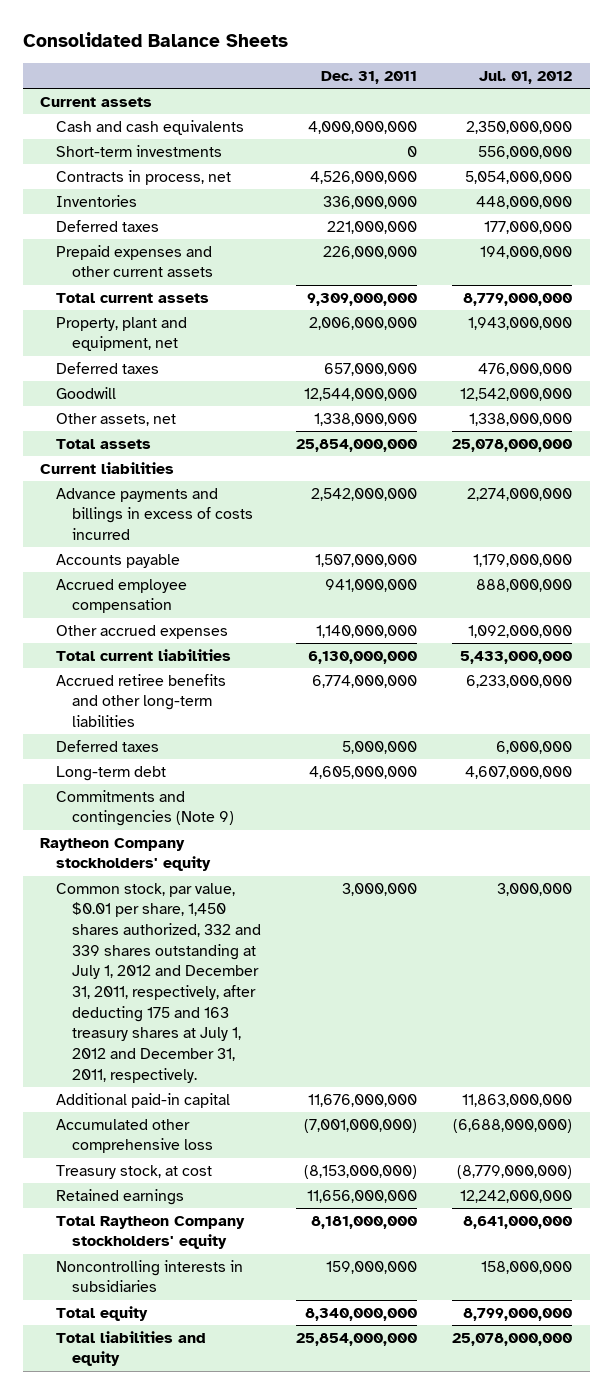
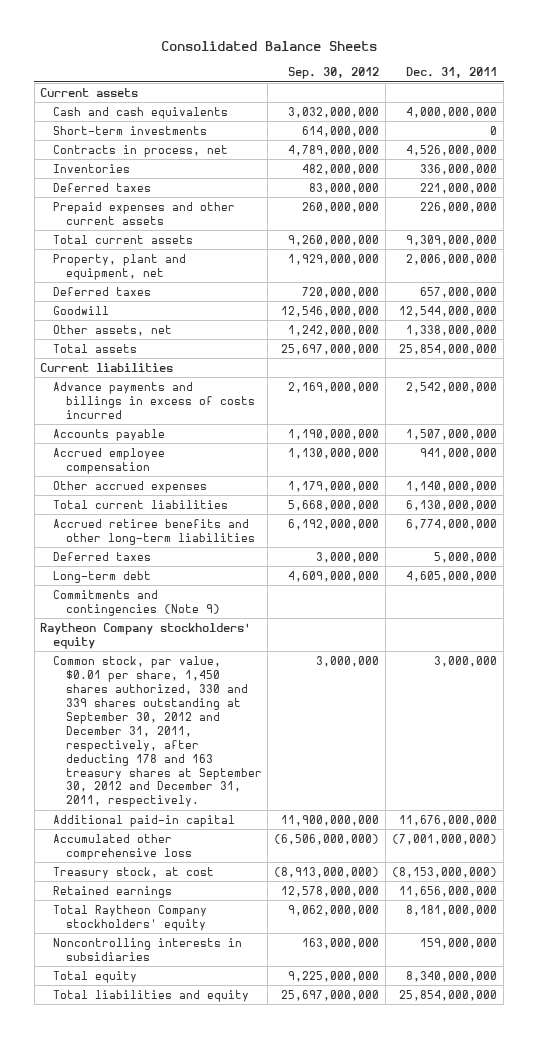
[478,71,572,85] Jul. 01, 2012 -> none
none -> [288,67,380,80] Sep. 30, 2012
[55,882,261,1083] Common stock, par value, $0.01 per share, 1,450 shares authorized, 332 and 339 shares outstanding at July 1, 2012 and December 31, 2011, respectively, after deducting 175 and 163 treasury shares at July 1, 2012 and December 31, 2011, respectively. -> [52,655,262,808] Common stock, par value, $0.01 per share, 1,450 shares authorized, 330 and 339 shares outstanding at September 30, 2012 and December 31, 2011, respectively, after deducting 178 and 163 treasury shares at September 30, 2012 and December 31, 2011, respectively.

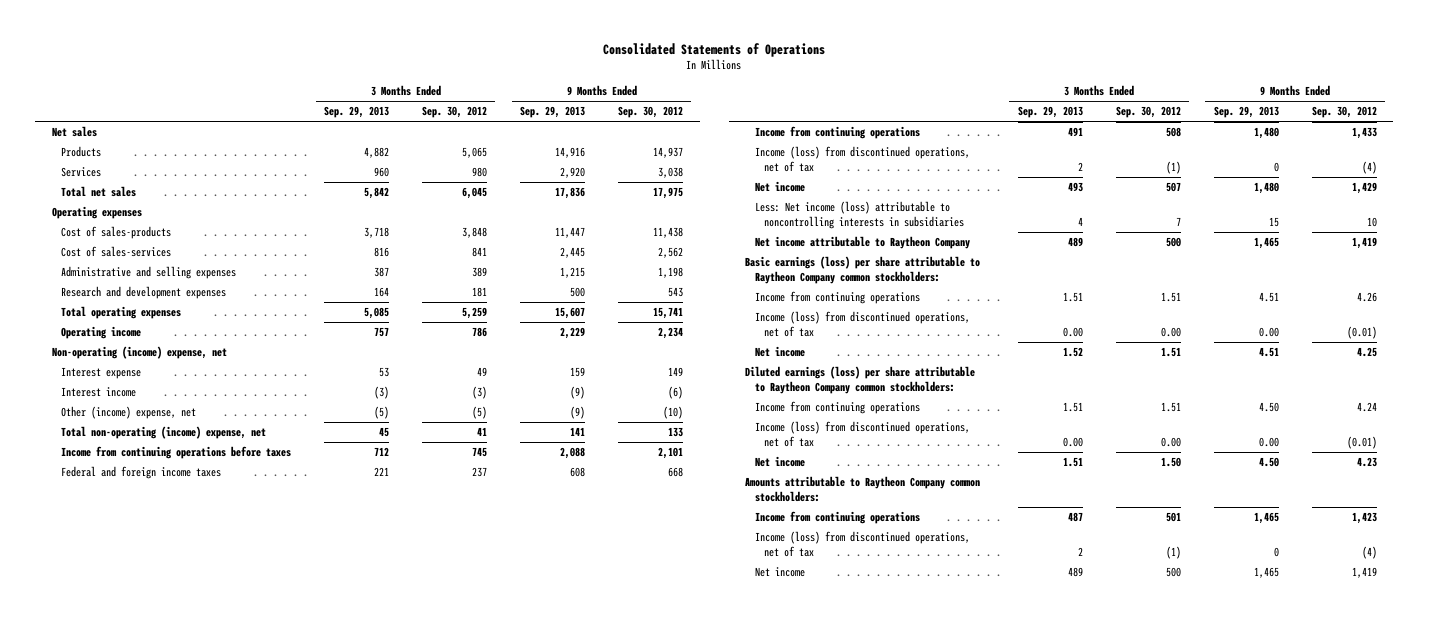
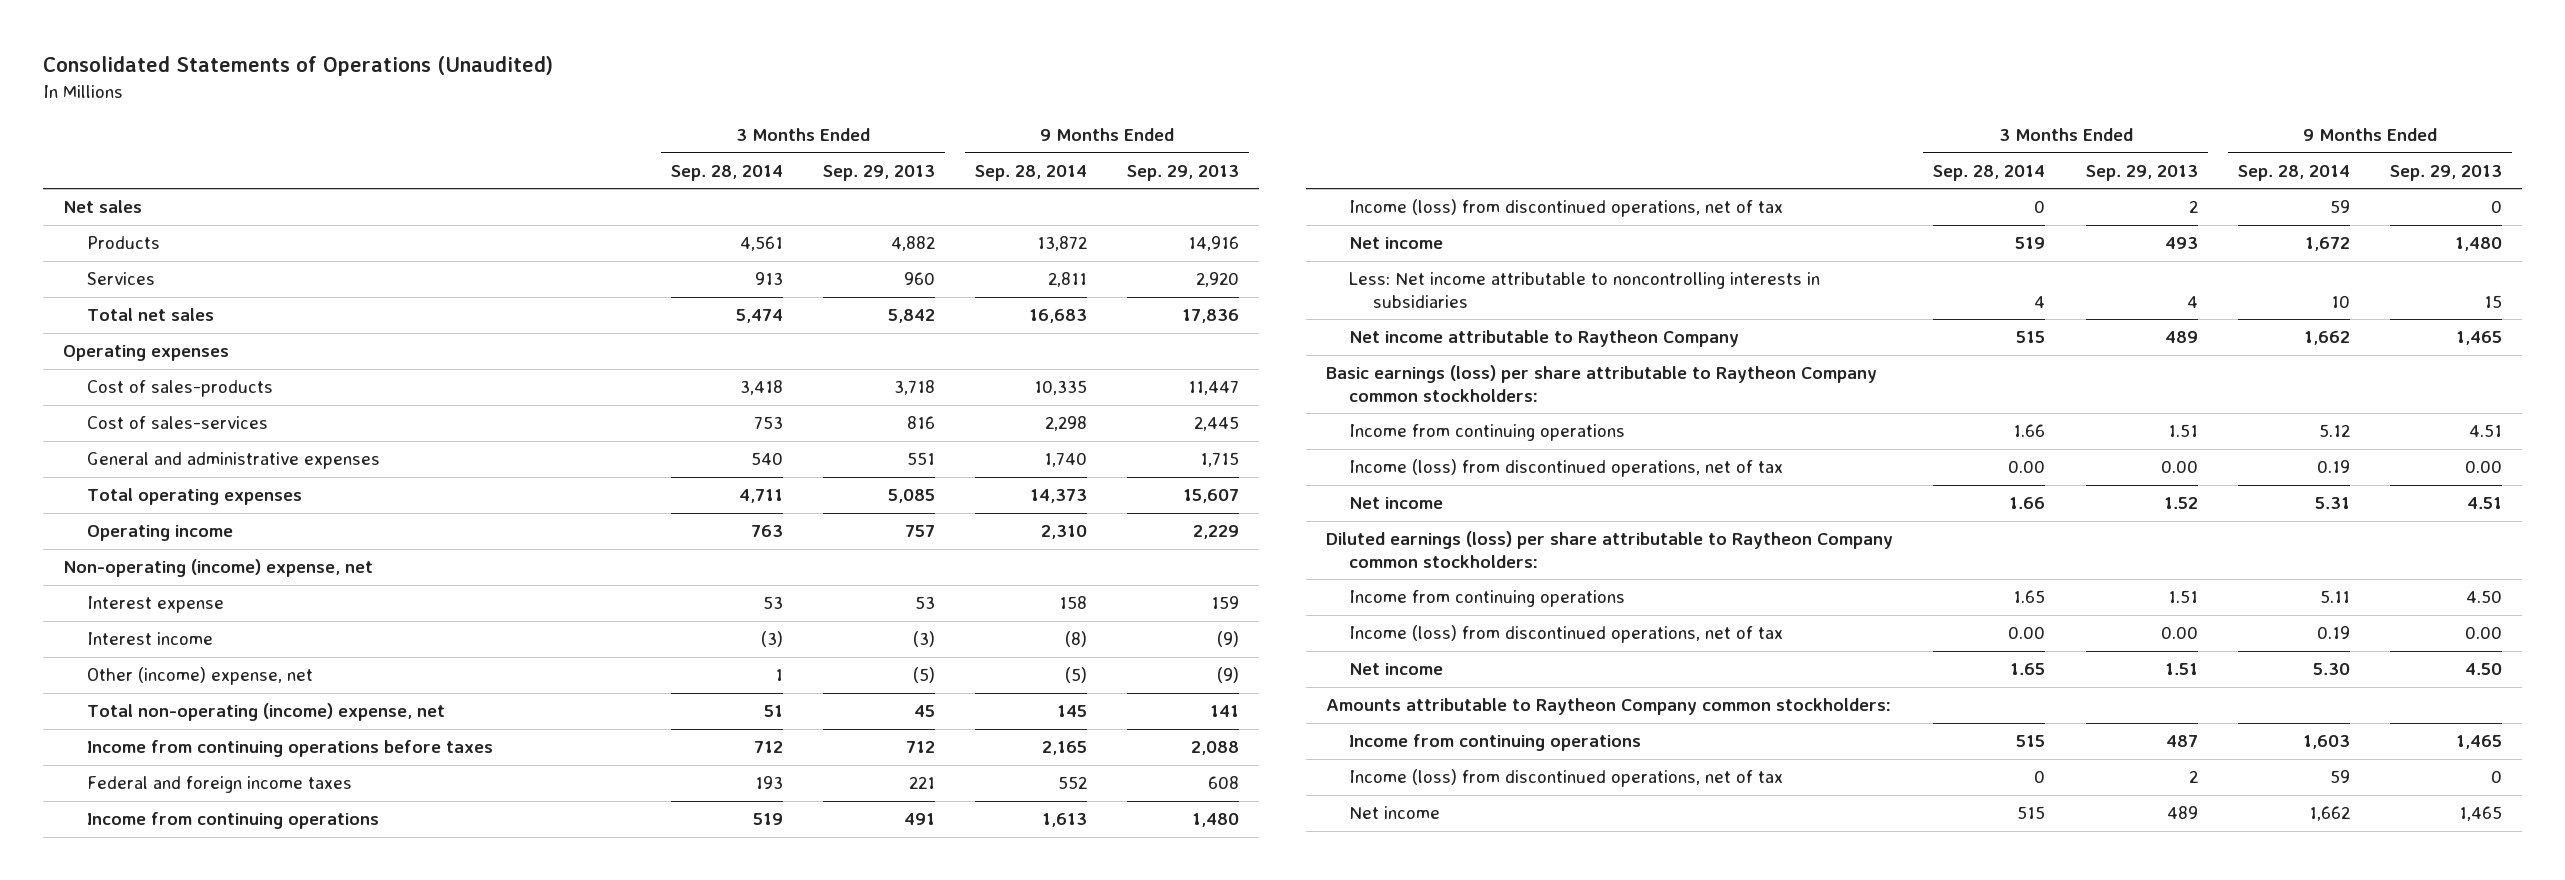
[603,42,826,57] Consolidated Statements of Operations -> [43,56,554,77] Consolidated Statements of Operations (Unaudited)
[422,106,488,119] Sep. 30, 2012 -> none
[618,106,684,119] Sep. 30, 2012 -> none
none -> [670,164,783,181] Sep. 28, 2014
none -> [974,164,1087,181] Sep. 28, 2014
[61,286,227,300] Research and development expenses -> none
[61,266,237,280] Administrative and selling expenses -> [86,452,380,470] General and administrative expenses
[374,267,390,278] 387 -> [906,452,935,466] 551
[560,267,586,279] 1,215 -> [1200,452,1240,468] 1,715
[754,201,964,229] Less: Net income (loss) attributable to noncontrolling interests in subsidiaries -> [1349,272,1821,308] Less: Net income attributable to noncontrolling interests in subsidiaries

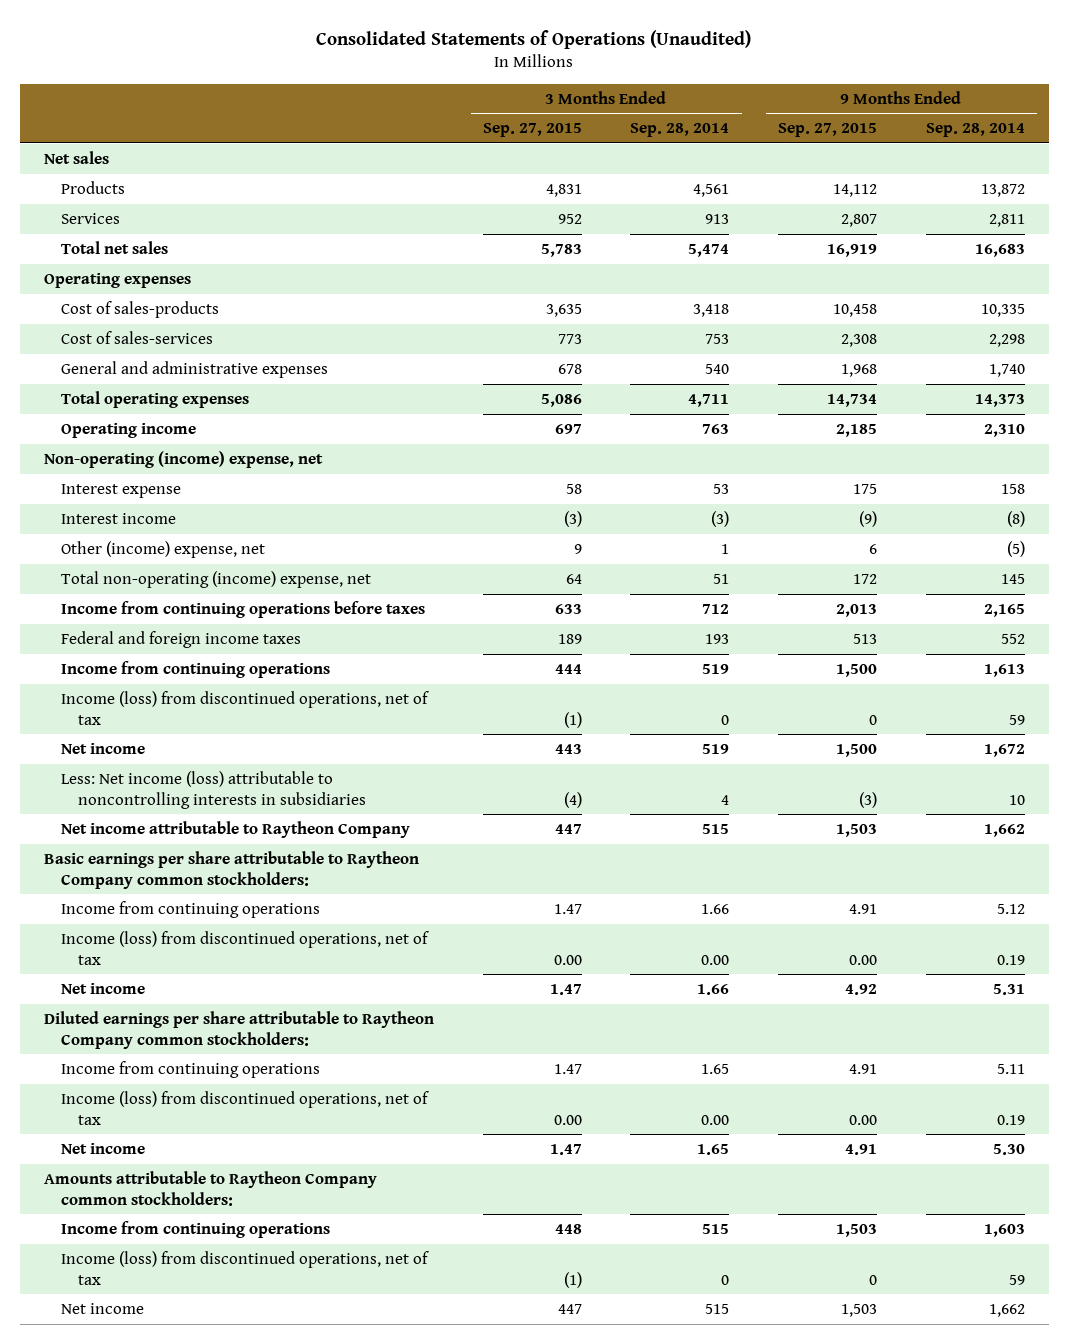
[822,164,935,181] Sep. 29, 2013 -> none
[1127,164,1240,181] Sep. 29, 2013 -> none
none -> [482,123,582,138] Sep. 27, 2015
none -> [778,123,878,138] Sep. 27, 2015
[1349,272,1821,308] Less: Net income attributable to noncontrolling interests in subsidiaries -> [61,770,367,809] Less: Net income (loss) attributable to noncontrolling interests in subsidiaries
[1326,365,1878,402] Basic earnings (loss) per share attributable to Raytheon Company common stockholders: -> [43,850,419,889] Basic earnings per share attributable to Raytheon Company common stockholders:
[1326,531,1894,568] Diluted earnings (loss) per share attributable to Raytheon Company common stockholders: -> [43,1010,434,1049] Diluted earnings per share attributable to Raytheon Company common stockholders:

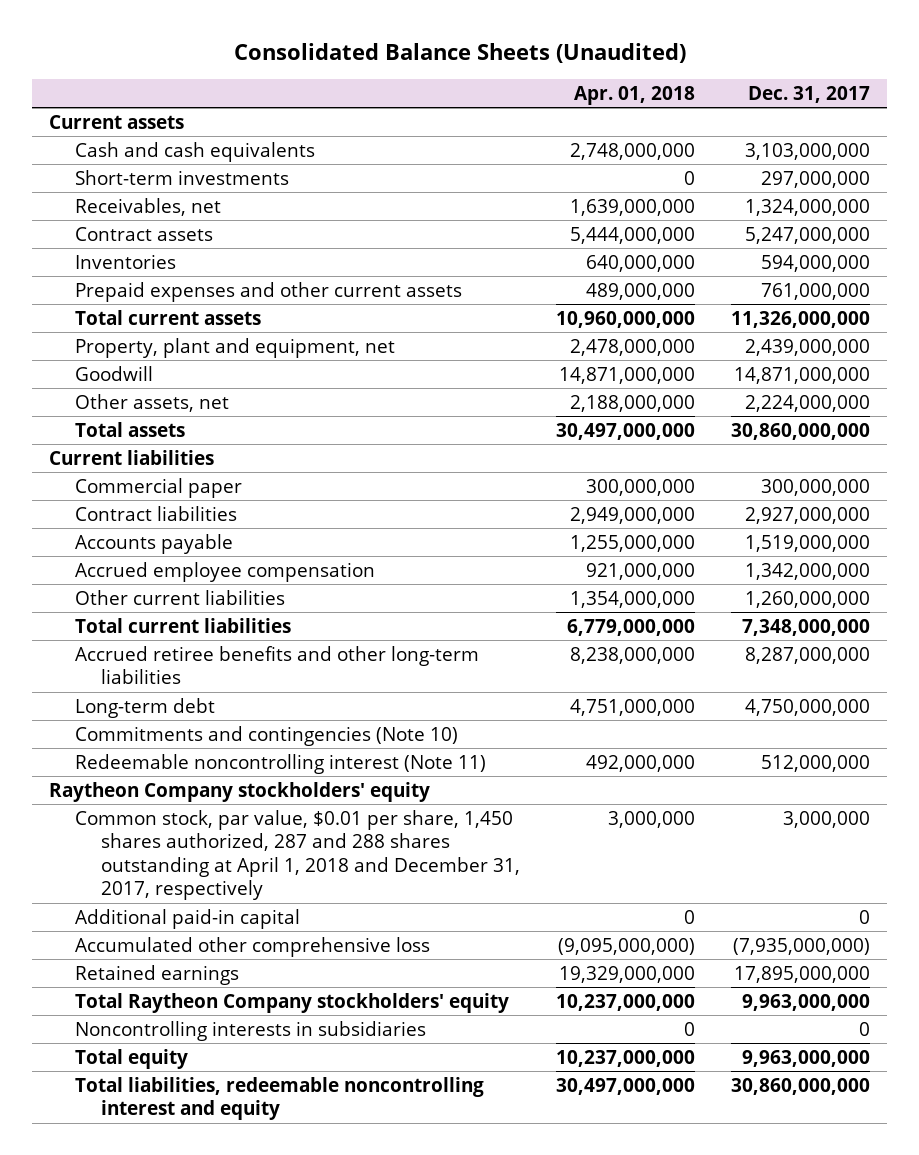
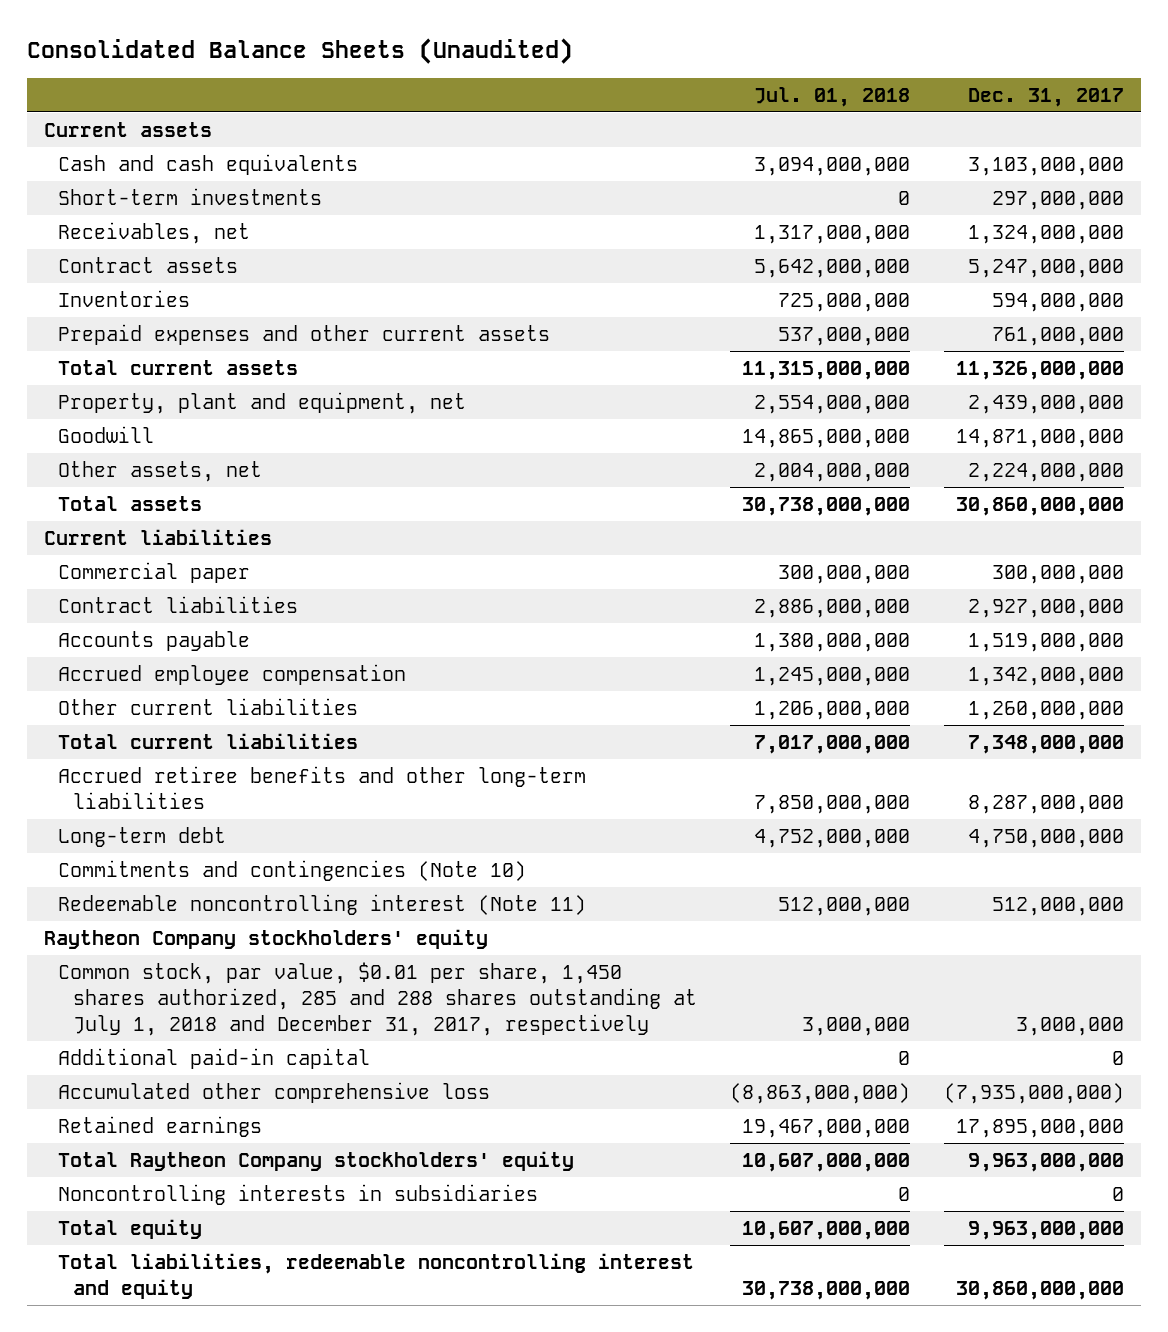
[573,85,695,105] Apr. 01, 2018 -> none
none -> [754,87,911,108] Jul. 01, 2018
[75,809,520,901] Common stock, par value, $0.01 per share, 1,450 shares authorized, 287 and 288 shares outstanding at April 1, 2018 and December 31, 2017, respectively -> [58,961,697,1036] Common stock, par value, $0.01 per share, 1,450 shares authorized, 285 and 288 shares outstanding at July 1, 2018 and December 31, 2017, respectively

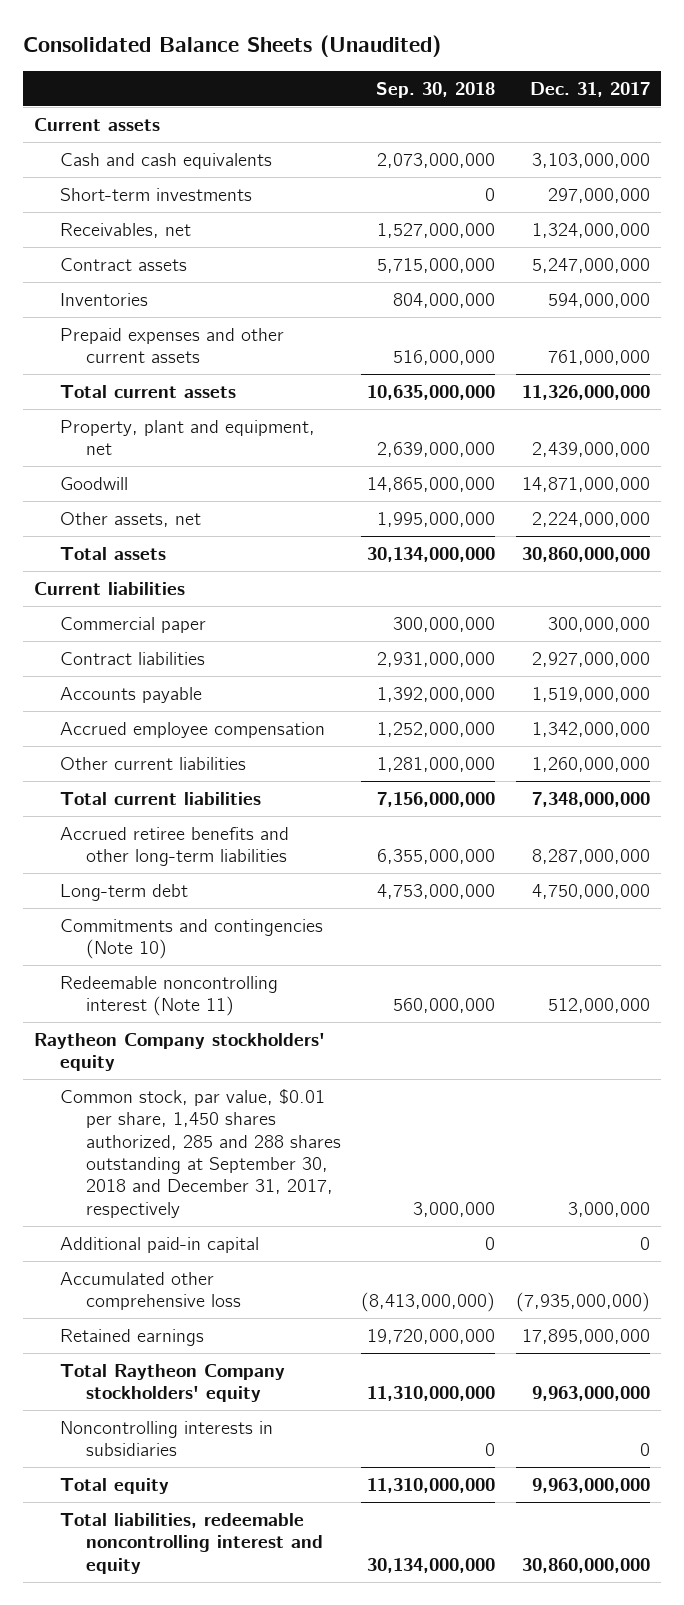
[754,87,911,108] Jul. 01, 2018 -> none
none -> [376,81,496,98] Sep. 30, 2018
[58,961,697,1036] Common stock, par value, $0.01 per share, 1,450 shares authorized, 285 and 288 shares outstanding at July 1, 2018 and December 31, 2017, respectively -> [59,1088,341,1218] Common stock, par value, $0.01 per share, 1,450 shares authorized, 285 and 288 shares outstanding at September 30, 2018 and December 31, 2017, respectively

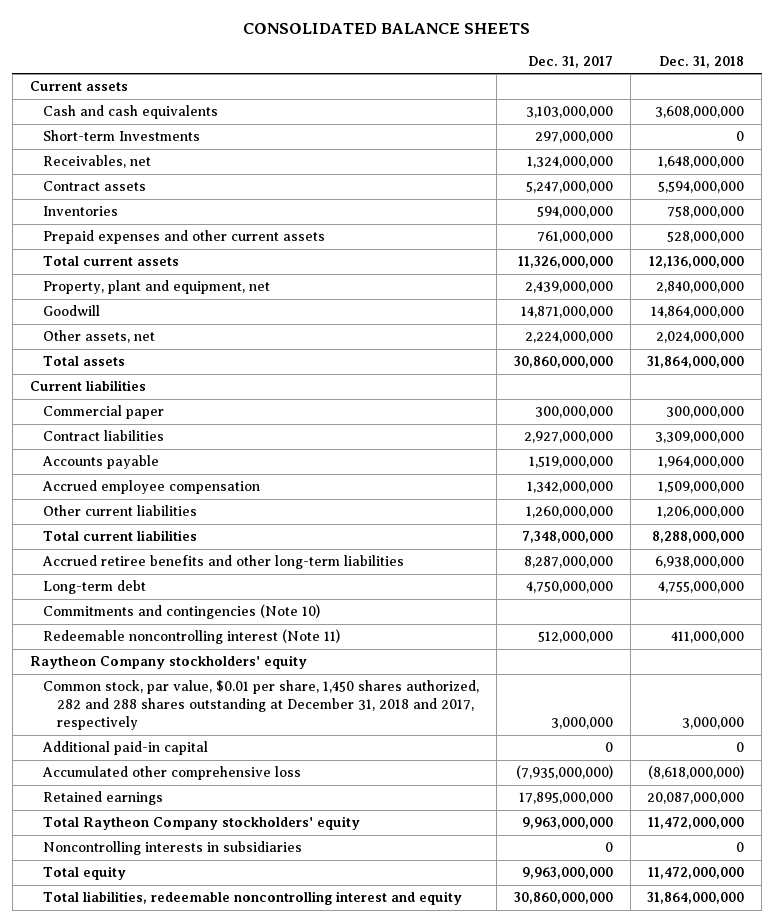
[23,35,442,58] Consolidated Balance Sheets (Unaudited) -> [242,23,530,35] CONSOLIDATED BALANCE SHEETS
[376,81,496,98] Sep. 30, 2018 -> none
none -> [659,55,745,68] Dec. 31, 2018
[59,187,252,201] Short-term investments -> [43,130,201,142] Short-term Investments
[59,1088,341,1218] Common stock, par value, $0.01 per share, 1,450 shares authorized, 285 and 288 shares outstanding at September 30, 2018 and December 31, 2017, respectively -> [43,680,480,731] Common stock, par value, $0.01 per share, 1,450 shares authorized, 282 and 288 shares outstanding at December 31, 2018 and 2017, respectively

